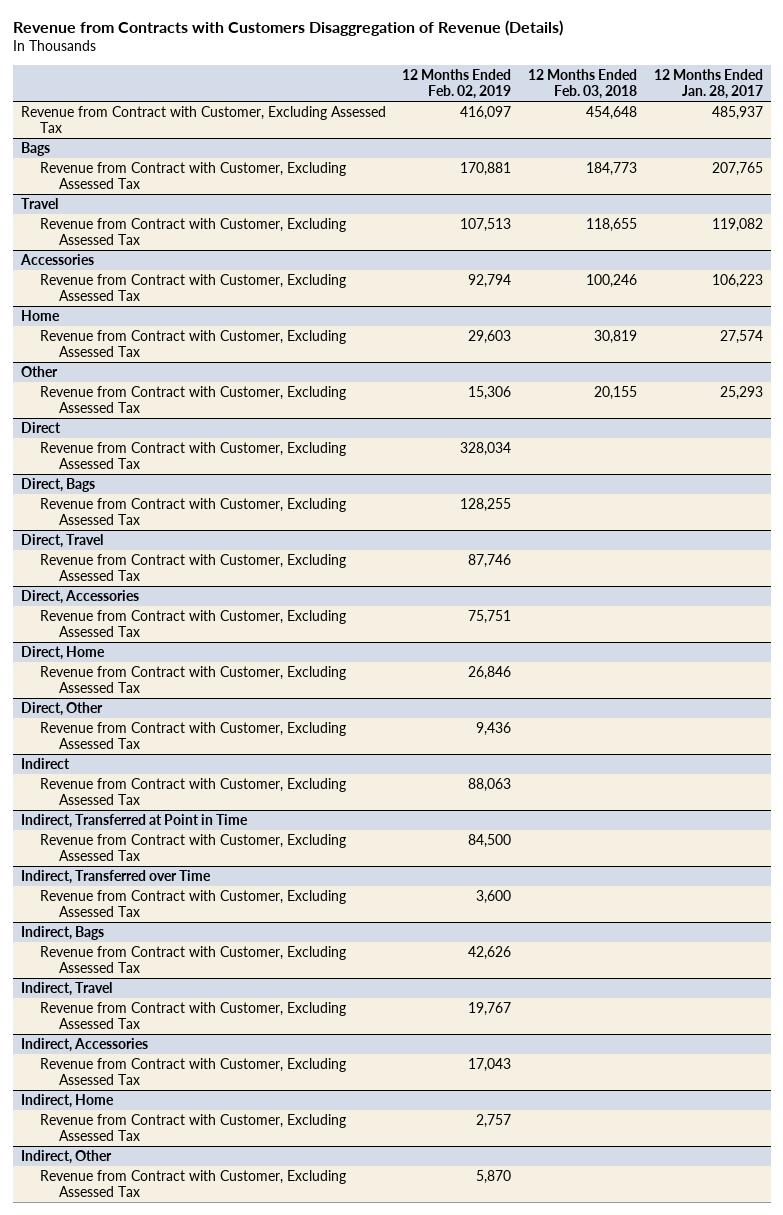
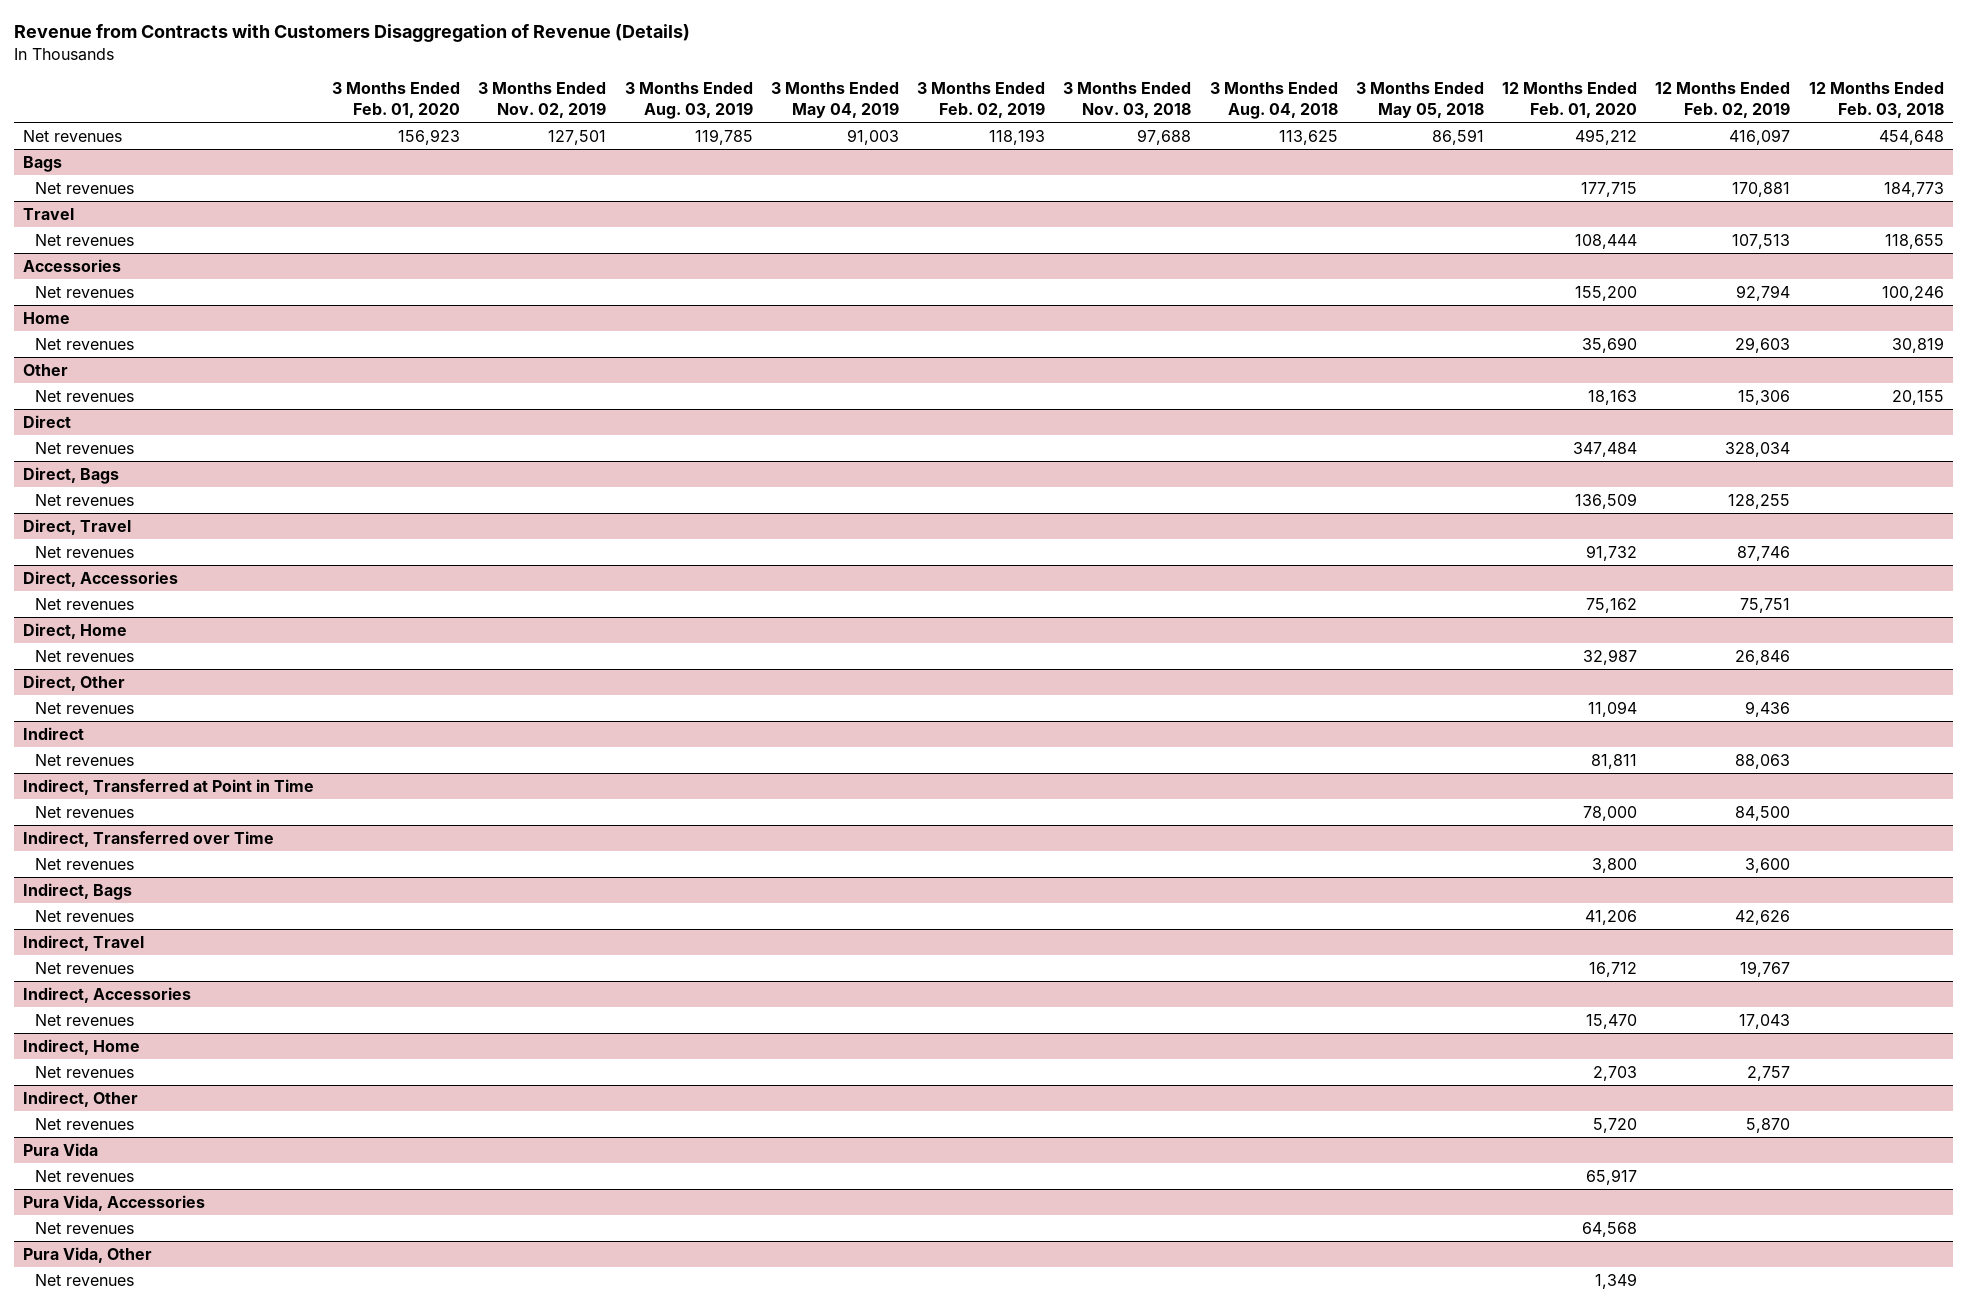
[653,68,763,99] 12 Months Ended Jan. 28, 2017 -> none
none -> [332,82,461,118] 3 Months Ended Feb. 01, 2020
none -> [478,82,607,118] 3 Months Ended Nov. 02, 2019
none -> [624,82,753,119] 3 Months Ended Aug. 03, 2019
none -> [770,82,899,118] 3 Months Ended May 04, 2019
none -> [917,82,1046,118] 3 Months Ended Feb. 02, 2019
none -> [1063,82,1192,118] 3 Months Ended Nov. 03, 2018
none -> [1209,82,1338,119] 3 Months Ended Aug. 04, 2018
none -> [1355,82,1484,118] 3 Months Ended May 05, 2018
none -> [1502,82,1638,118] 12 Months Ended Feb. 01, 2020
[20,105,386,134] Revenue from Contract with Customer, Excluding Assessed Tax -> [22,129,122,142] Net revenues
[39,161,346,190] Revenue from Contract with Customer, Excluding Assessed Tax -> [34,181,134,194] Net revenues
[39,217,346,246] Revenue from Contract with Customer, Excluding Assessed Tax -> [34,233,134,246] Net revenues
[39,273,346,302] Revenue from Contract with Customer, Excluding Assessed Tax -> [34,285,134,298] Net revenues
[39,329,346,358] Revenue from Contract with Customer, Excluding Assessed Tax -> [34,337,134,350] Net revenues
[39,385,346,414] Revenue from Contract with Customer, Excluding Assessed Tax -> [34,389,134,402] Net revenues
[39,441,346,470] Revenue from Contract with Customer, Excluding Assessed Tax -> [34,441,134,454] Net revenues
[39,497,346,526] Revenue from Contract with Customer, Excluding Assessed Tax -> [34,493,134,506] Net revenues
[39,553,346,582] Revenue from Contract with Customer, Excluding Assessed Tax -> [34,545,134,558] Net revenues
[39,609,346,638] Revenue from Contract with Customer, Excluding Assessed Tax -> [34,597,134,610] Net revenues
[39,665,346,694] Revenue from Contract with Customer, Excluding Assessed Tax -> [34,649,134,662] Net revenues
[39,721,346,750] Revenue from Contract with Customer, Excluding Assessed Tax -> [34,701,134,714] Net revenues
[39,777,346,806] Revenue from Contract with Customer, Excluding Assessed Tax -> [34,753,134,766] Net revenues
[39,833,346,862] Revenue from Contract with Customer, Excluding Assessed Tax -> [34,805,134,818] Net revenues
[39,889,346,918] Revenue from Contract with Customer, Excluding Assessed Tax -> [34,857,134,870] Net revenues
[39,945,346,974] Revenue from Contract with Customer, Excluding Assessed Tax -> [34,909,134,922] Net revenues
[39,1001,346,1030] Revenue from Contract with Customer, Excluding Assessed Tax -> [34,961,134,974] Net revenues
[39,1057,346,1086] Revenue from Contract with Customer, Excluding Assessed Tax -> [34,1013,134,1026] Net revenues
[39,1113,346,1142] Revenue from Contract with Customer, Excluding Assessed Tax -> [34,1065,134,1078] Net revenues
[39,1169,346,1198] Revenue from Contract with Customer, Excluding Assessed Tax -> [34,1117,134,1130] Net revenues
none -> [22,1142,98,1156] Pura Vida
none -> [34,1169,134,1182] Net revenues
none -> [22,1194,205,1211] Pura Vida, Accessories
none -> [34,1221,134,1234] Net revenues
none -> [22,1246,152,1263] Pura Vida, Other
none -> [34,1273,134,1286] Net revenues

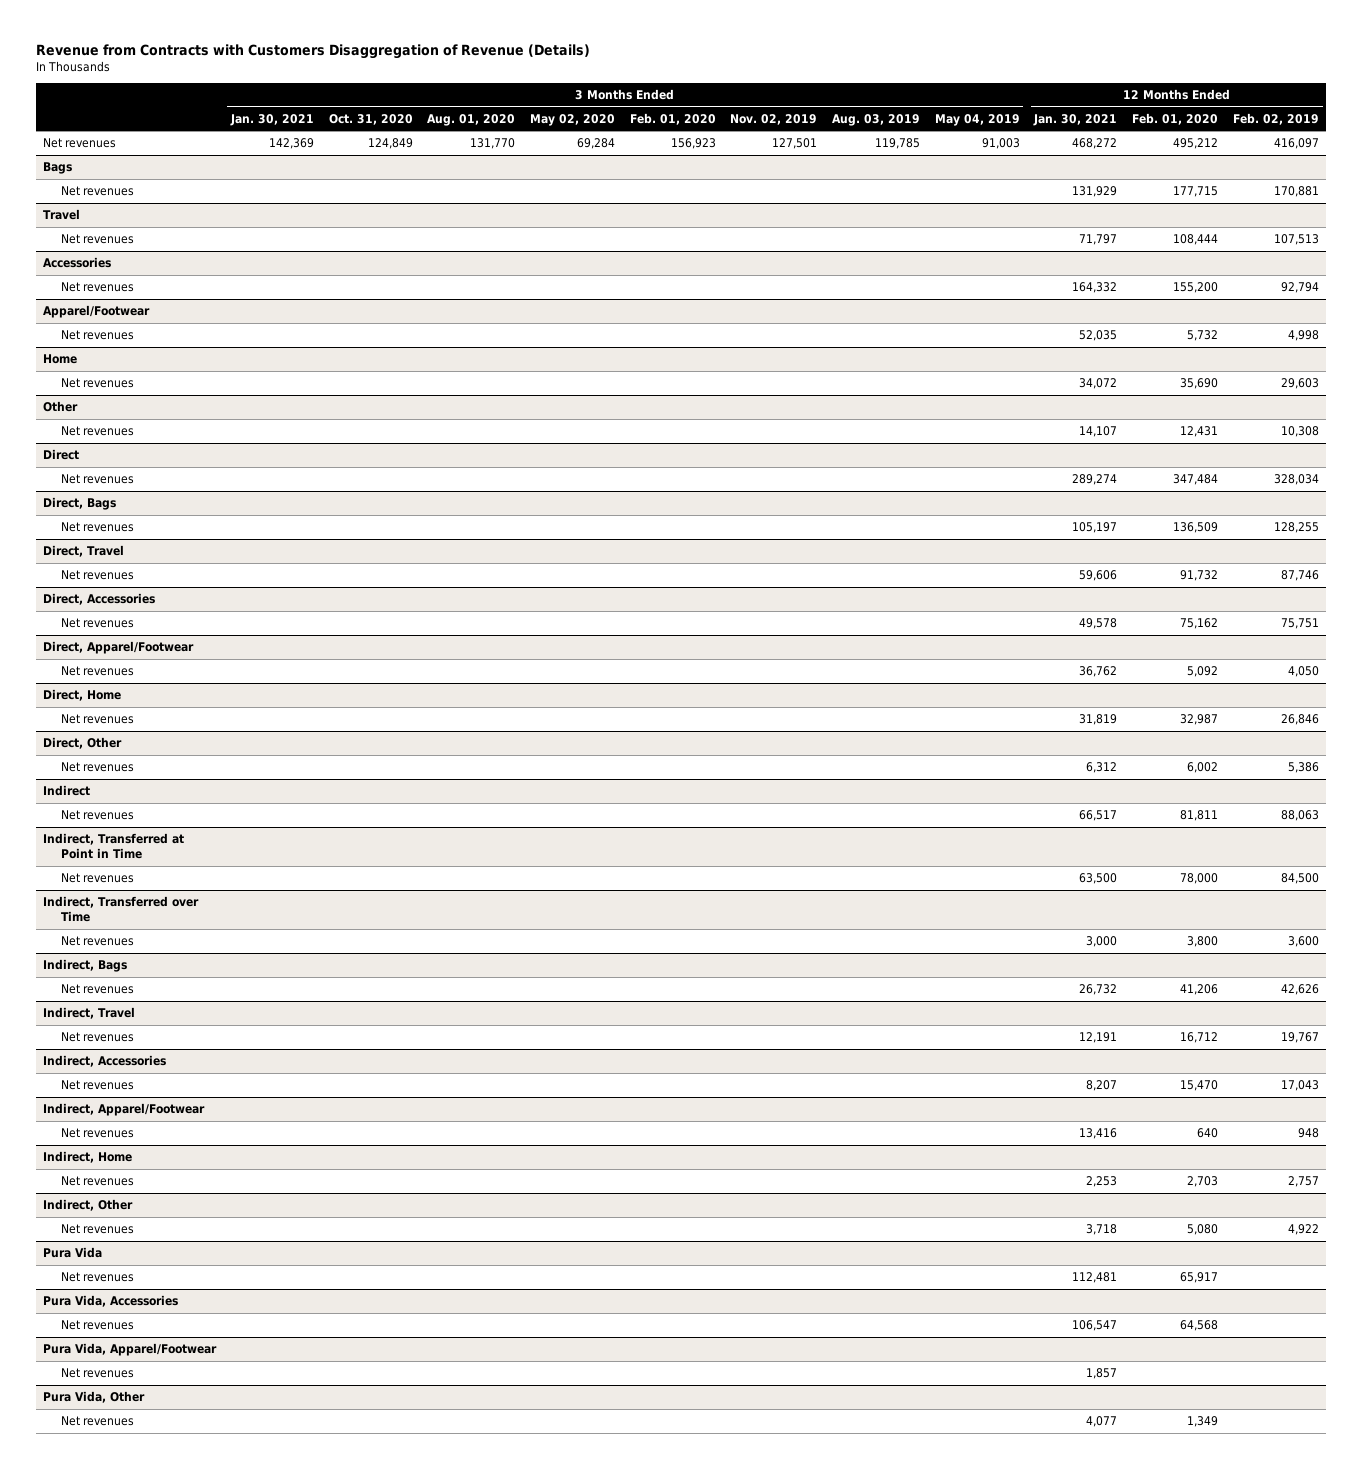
[917,82,1046,118] 3 Months Ended Feb. 02, 2019 -> none
[1063,82,1192,118] 3 Months Ended Nov. 03, 2018 -> none
[1209,82,1338,119] 3 Months Ended Aug. 04, 2018 -> none
[1355,82,1484,118] 3 Months Ended May 05, 2018 -> none
[1808,82,1944,118] 12 Months Ended Feb. 03, 2018 -> none
none -> [229,113,314,126] Jan. 30, 2021
none -> [328,113,413,125] Oct. 31, 2020
none -> [427,113,516,126] Aug. 01, 2020
none -> [530,113,616,126] May 02, 2020
none -> [1033,113,1118,126] Jan. 30, 2021
none -> [43,305,151,319] Apparel/Footwear
none -> [61,330,135,341] Net revenues
[1588,389,1638,405] 18,163 -> [1180,426,1219,438] 12,431
[1738,389,1791,405] 15,306 -> [1280,426,1319,438] 10,308
none -> [43,641,195,655] Direct, Apparel/Footwear
none -> [61,666,135,677] Net revenues
[1588,700,1638,717] 11,094 -> [1187,762,1219,774] 6,002
[1745,700,1791,717] 9,436 -> [1287,762,1319,774] 5,386
none -> [43,1103,206,1117] Indirect, Apparel/Footwear
none -> [61,1128,135,1139] Net revenues
[1593,1117,1638,1133] 5,720 -> [1187,1224,1219,1236] 5,080
[1746,1117,1791,1133] 5,870 -> [1287,1224,1319,1236] 4,922
none -> [43,1343,218,1357] Pura Vida, Apparel/Footwear
none -> [61,1368,135,1379] Net revenues

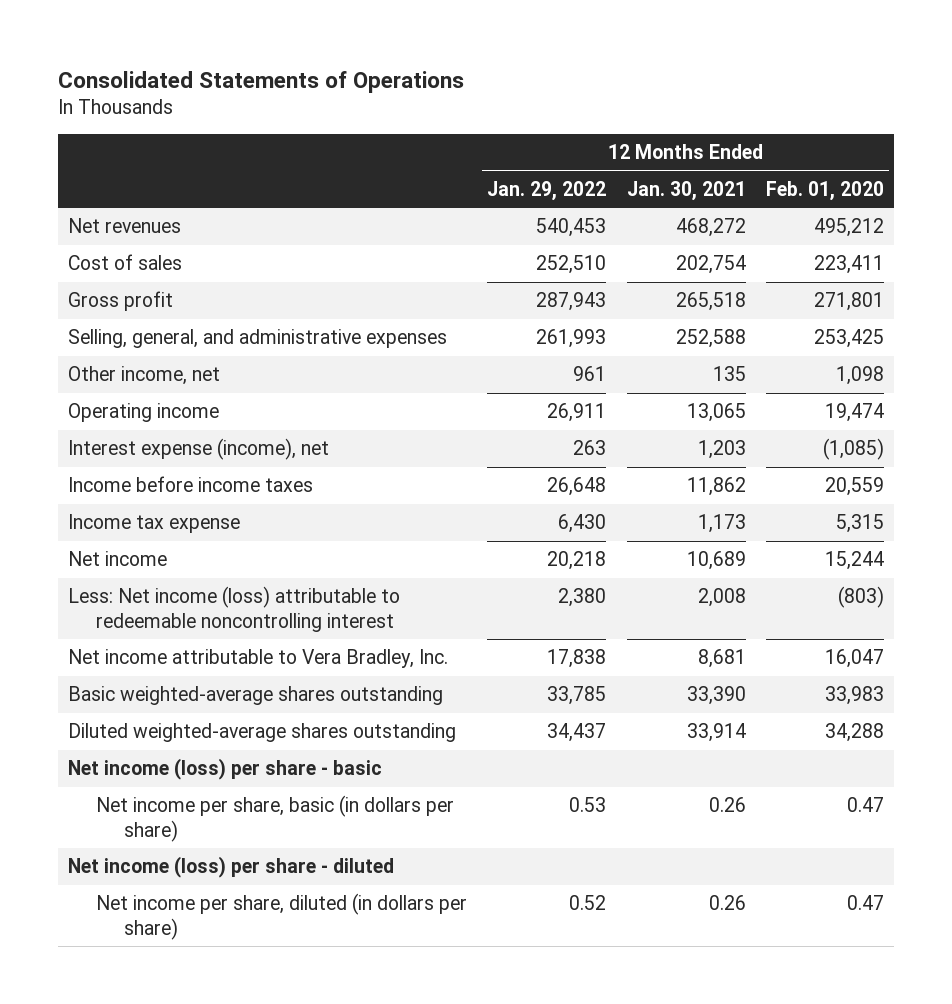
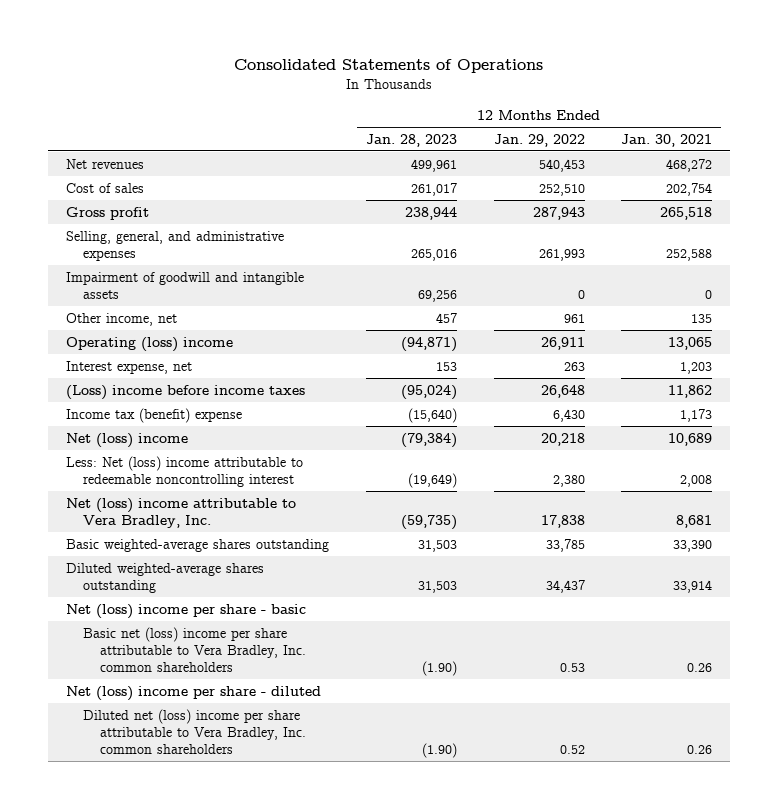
[765,180,884,201] Feb. 01, 2020 -> none
none -> [365,133,457,147] Jan. 28, 2023
none -> [66,271,305,299] Impairment of goodwill and intangible assets
[67,403,219,423] Operating income -> [66,336,234,352] Operating (loss) income
[67,438,329,461] Interest expense (income), net -> [66,360,193,374] Interest expense, net
[67,476,313,493] Income before income taxes -> [66,384,306,400] (Loss) income before income taxes
[67,514,240,534] Income tax expense -> [66,407,243,423] Income tax (benefit) expense
[67,551,167,567] Net income -> [66,432,189,448] Net (loss) income
[67,586,400,632] Less: Net income (loss) attributable to redeemable noncontrolling interest -> [66,455,304,487] Less: Net (loss) income attributable to redeemable noncontrolling interest
[67,649,448,669] Net income attributable to Vera Bradley, Inc. -> [66,497,297,528] Net (loss) income attributable to Vera Bradley, Inc.
[67,758,382,781] Net income (loss) per share - basic -> [66,603,307,619] Net (loss) income per share - basic
[96,795,455,842] Net income per share, basic (in dollars per share) -> [83,626,307,672] Basic net (loss) income per share attributable to Vera Bradley, Inc. common shareholders
[67,856,394,879] Net income (loss) per share - diluted -> [66,685,322,701] Net (loss) income per share - diluted
[96,893,468,940] Net income per share, diluted (in dollars per share) -> [83,708,307,754] Diluted net (loss) income per share attributable to Vera Bradley, Inc. common shareholders

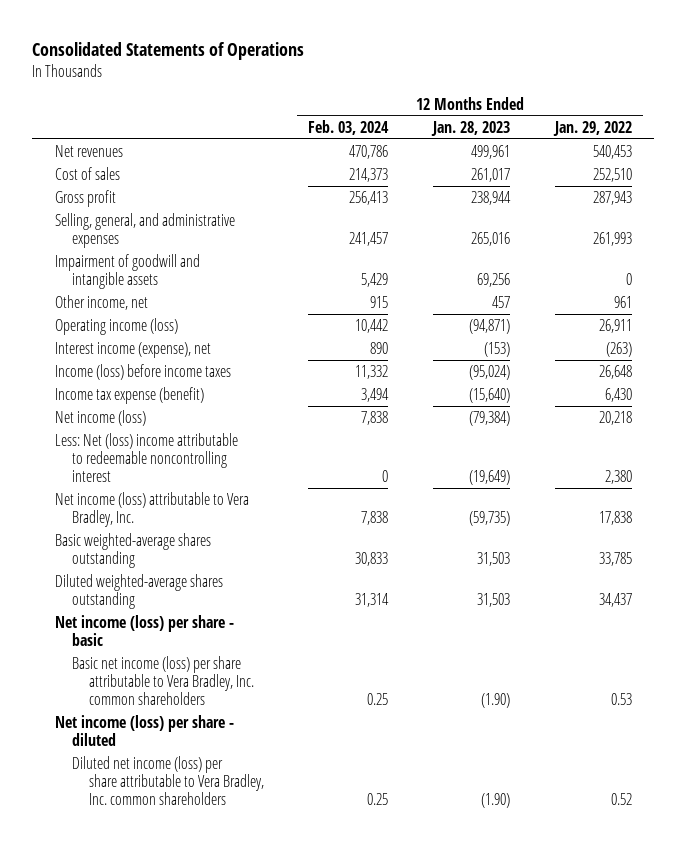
[621,133,713,147] Jan. 30, 2021 -> none
none -> [308,119,390,135] Feb. 03, 2024
[66,336,234,352] Operating (loss) income -> [54,318,178,336] Operating income (loss)
[66,360,193,374] Interest expense, net -> [54,342,211,359] Interest income (expense), net
[435,361,457,371] 153 -> [483,342,510,358] (153)
[563,361,585,371] 263 -> [605,342,632,358] (263)
[66,384,306,400] (Loss) income before income taxes -> [54,364,231,381] Income (loss) before income taxes
[66,407,243,423] Income tax (benefit) expense -> [54,387,204,405] Income tax expense (benefit)
[66,432,189,448] Net (loss) income -> [54,410,146,427] Net income (loss)
[66,497,297,528] Net (loss) income attributable to Vera Bradley, Inc. -> [54,492,249,527] Net income (loss) attributable to Vera Bradley, Inc.
[66,603,307,619] Net (loss) income per share - basic -> [54,615,234,646] Net income (loss) per share - basic
[83,626,307,672] Basic net (loss) income per share attributable to Vera Bradley, Inc. common shareholders -> [71,656,254,705] Basic net income (loss) per share attributable to Vera Bradley, Inc. common shareholders
[66,685,322,701] Net (loss) income per share - diluted -> [54,715,234,746] Net income (loss) per share - diluted
[83,708,307,754] Diluted net (loss) income per share attributable to Vera Bradley, Inc. common shareholders -> [71,756,264,805] Diluted net income (loss) per share attributable to Vera Bradley, Inc. common shareholders

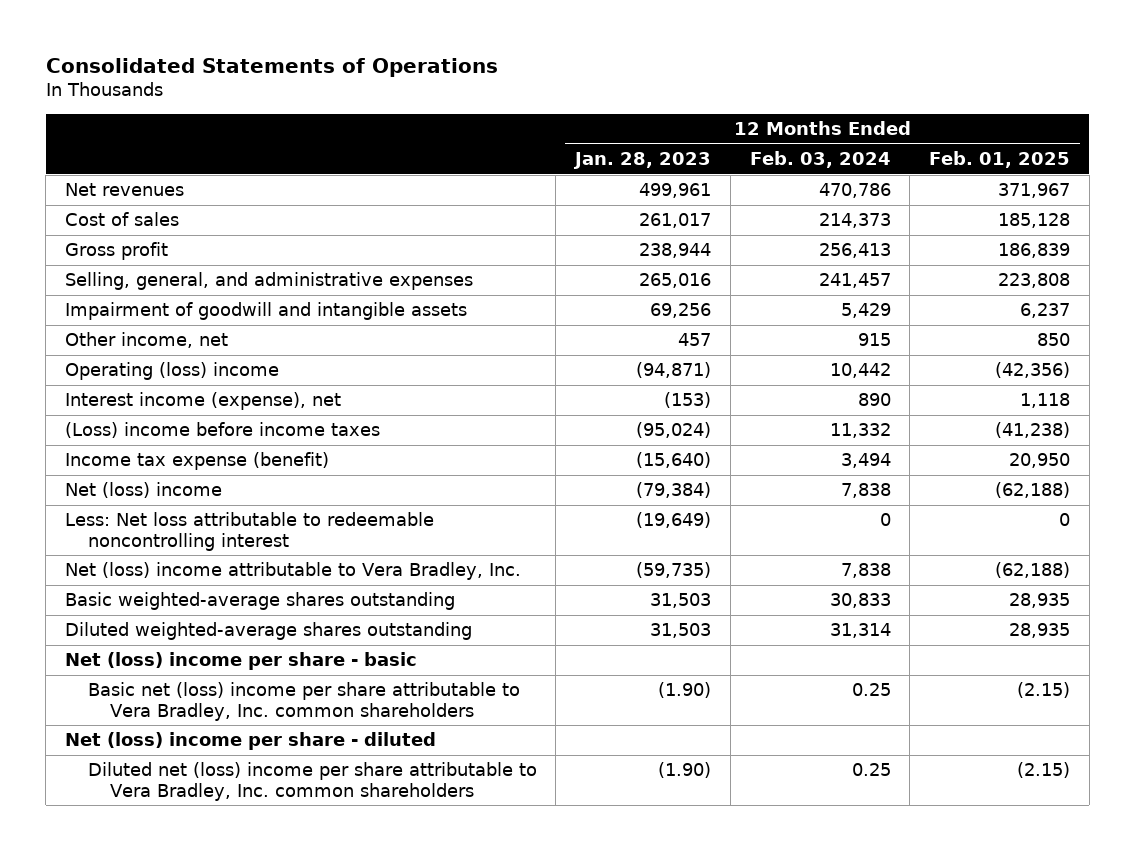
[552,120,632,136] Jan. 29, 2022 -> none
none -> [929,151,1071,169] Feb. 01, 2025
[54,318,178,336] Operating income (loss) -> [65,362,280,381] Operating (loss) income
[54,364,231,381] Income (loss) before income taxes -> [65,422,381,439] (Loss) income before income taxes
[54,410,146,427] Net income (loss) -> [65,482,223,499] Net (loss) income
[54,433,238,482] Less: Net (loss) income attributable to redeemable noncontrolling interest -> [65,512,435,551] Less: Net loss attributable to redeemable noncontrolling interest
[54,492,249,527] Net income (loss) attributable to Vera Bradley, Inc. -> [65,562,522,581] Net (loss) income attributable to Vera Bradley, Inc.
[54,615,234,646] Net income (loss) per share - basic -> [65,652,418,671] Net (loss) income per share - basic
[71,656,254,705] Basic net income (loss) per share attributable to Vera Bradley, Inc. common shareholders -> [87,682,520,721] Basic net (loss) income per share attributable to Vera Bradley, Inc. common shareholders
[54,715,234,746] Net income (loss) per share - diluted -> [65,732,437,751] Net (loss) income per share - diluted
[71,756,264,805] Diluted net income (loss) per share attributable to Vera Bradley, Inc. common shareholders -> [87,762,537,801] Diluted net (loss) income per share attributable to Vera Bradley, Inc. common shareholders

